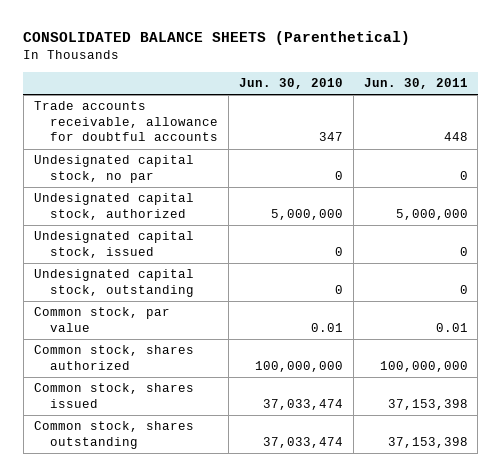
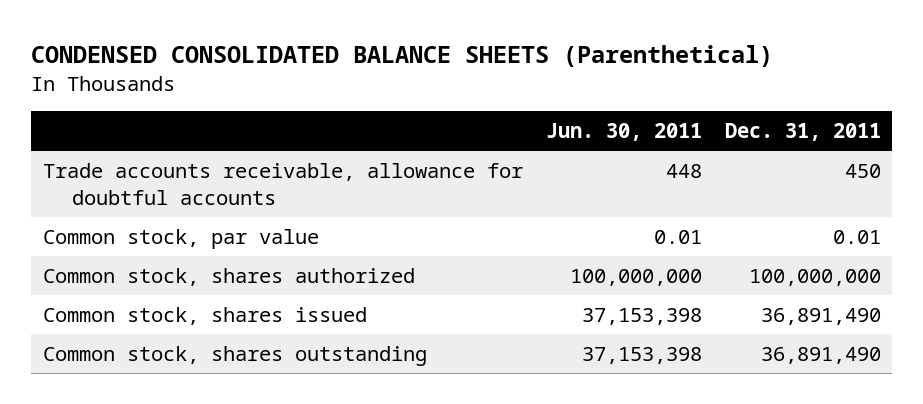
[23,31,411,46] CONSOLIDATED BALANCE SHEETS (Parenthetical) -> [31,44,774,67] CONDENSED CONSOLIDATED BALANCE SHEETS (Parenthetical)
[238,78,343,90] Jun. 30, 2010 -> none
none -> [724,123,881,142] Dec. 31, 2011
[33,155,194,183] Undesignated capital stock, no par -> none
[33,193,194,220] Undesignated capital stock, authorized -> none
[33,231,194,258] Undesignated capital stock, issued -> none
[33,269,195,297] Undesignated capital stock, outstanding -> none

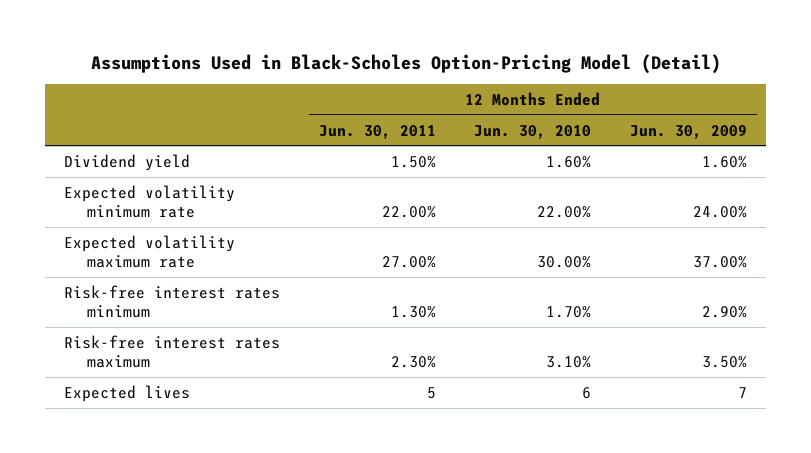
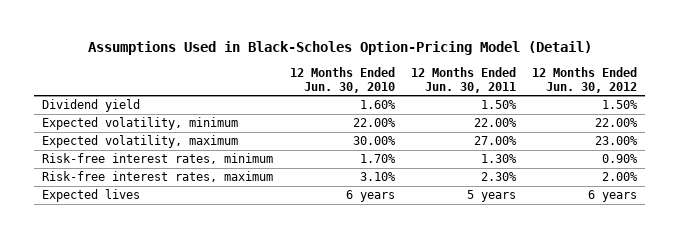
[629,124,747,139] Jun. 30, 2009 -> none
none -> [532,67,638,93] 12 Months Ended Jun. 30, 2012
[64,184,236,219] Expected volatility minimum rate -> [42,117,239,131] Expected volatility, minimum
[64,234,236,269] Expected volatility maximum rate -> [42,135,239,149] Expected volatility, maximum
[64,284,281,319] Risk-free interest rates minimum -> [42,153,274,165] Risk-free interest rates, minimum
[64,334,281,369] Risk-free interest rates maximum -> [42,171,274,183] Risk-free interest rates, maximum
[426,386,436,399] 5 -> [466,190,516,203] 5 years
[582,386,592,399] 6 -> [345,190,395,203] 6 years

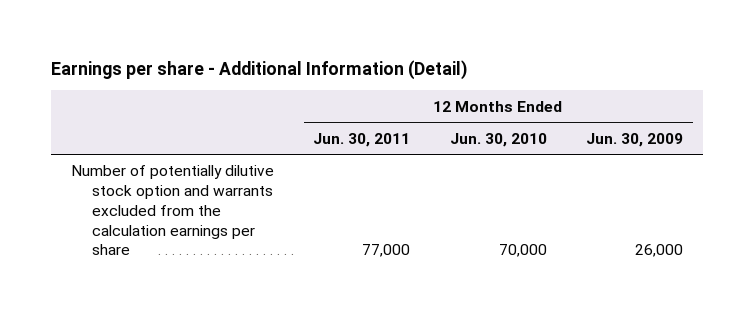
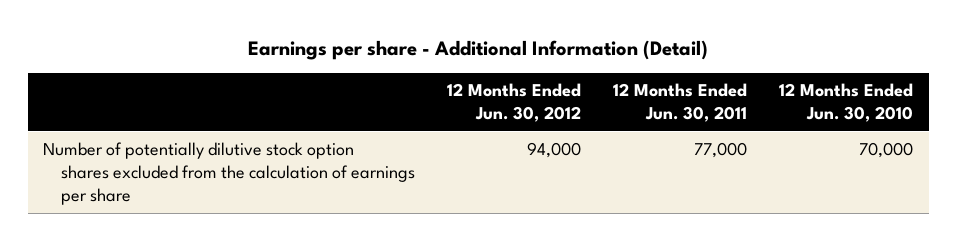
[586,132,684,147] Jun. 30, 2009 -> none
none -> [447,83,582,123] 12 Months Ended Jun. 30, 2012
[70,165,274,256] Number of potentially dilutive stock option and warrants excluded from the calculation earnings per share -> [43,142,416,206] Number of potentially dilutive stock option shares excluded from the calculation of earnings per share

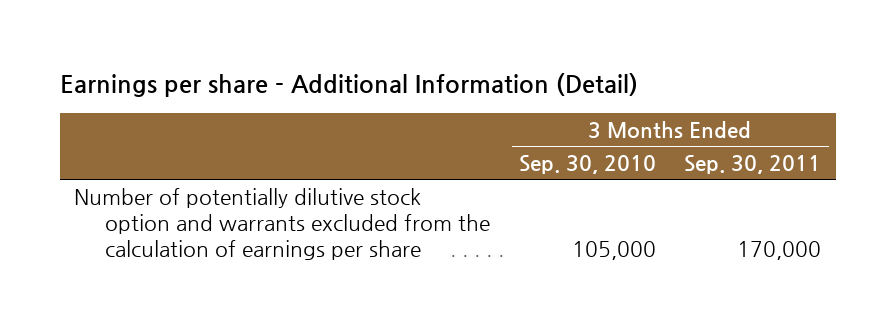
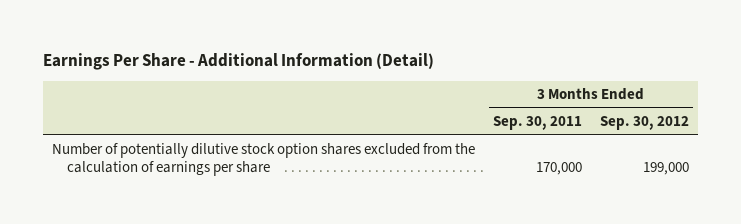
[60,73,639,98] Earnings per share - Additional Information (Detail) -> [43,53,435,71] Earnings Per Share - Additional Information (Detail)
[518,154,656,174] Sep. 30, 2010 -> none
none -> [599,116,689,131] Sep. 30, 2012
[74,187,491,261] Number of potentially dilutive stock option and warrants excluded from the calculation of earnings per share -> [52,143,476,177] Number of potentially dilutive stock option shares excluded from the calculation of earnings per share

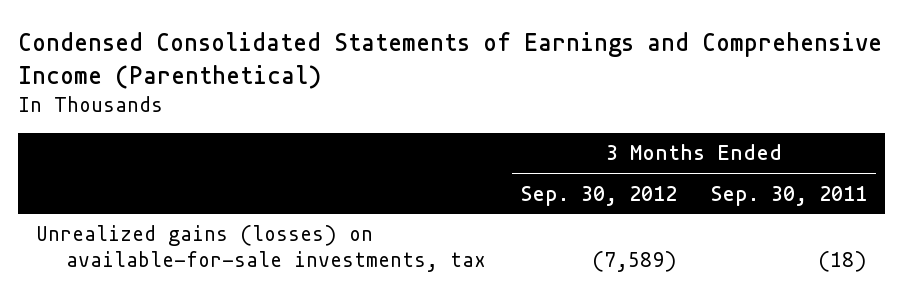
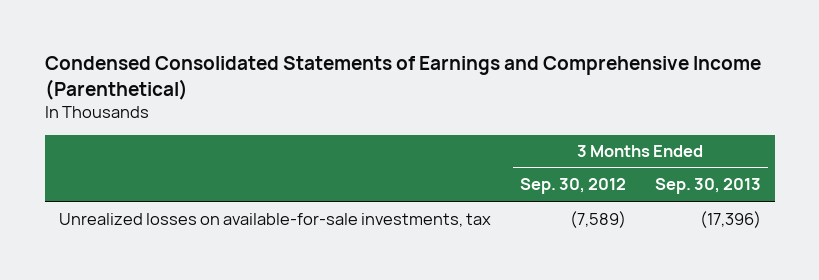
[711,185,868,206] Sep. 30, 2011 -> none
none -> [654,178,761,195] Sep. 30, 2013
[35,225,487,273] Unrealized gains (losses) on available-for-sale investments, tax -> [58,212,491,227] Unrealized losses on available-for-sale investments, tax

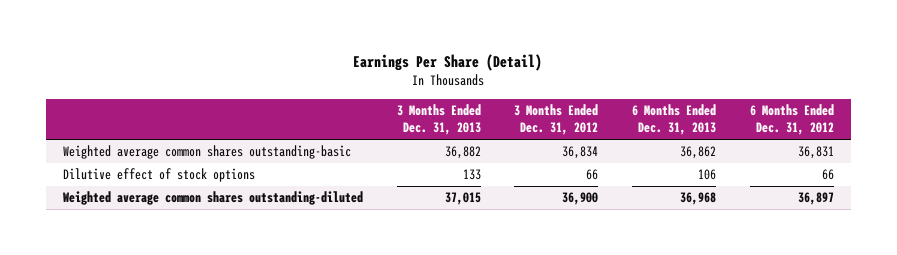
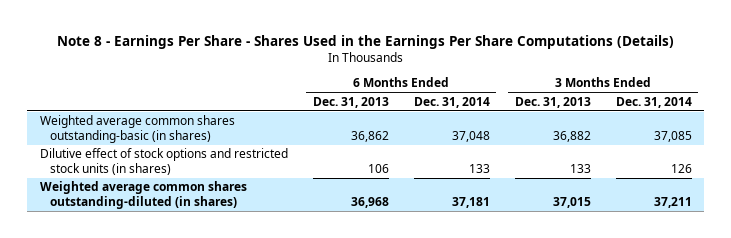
[353,54,543,72] Earnings Per Share (Detail) -> [56,34,674,49] Note 8 - Earnings Per Share - Shares Used in the Earnings Per Share Computations (Details)
[514,104,599,136] 3 Months Ended Dec. 31, 2012 -> none
[749,104,834,136] 6 Months Ended Dec. 31, 2012 -> none
none -> [413,96,490,108] Dec. 31, 2014
none -> [615,96,692,108] Dec. 31, 2014
[62,145,351,160] Weighted average common shares outstanding-basic -> [39,115,235,144] Weighted average common shares outstanding-basic (in shares)
[62,168,255,183] Dilutive effect of stock options -> [39,148,288,176] Dilutive effect of stock options and restricted stock units (in shares)
[62,191,363,206] Weighted average common shares outstanding-diluted -> [39,181,247,210] Weighted average common shares outstanding-diluted (in shares)

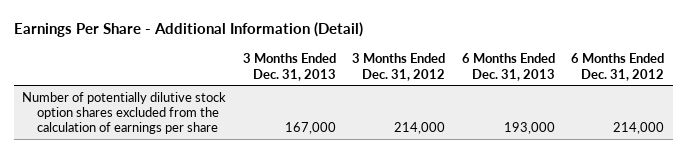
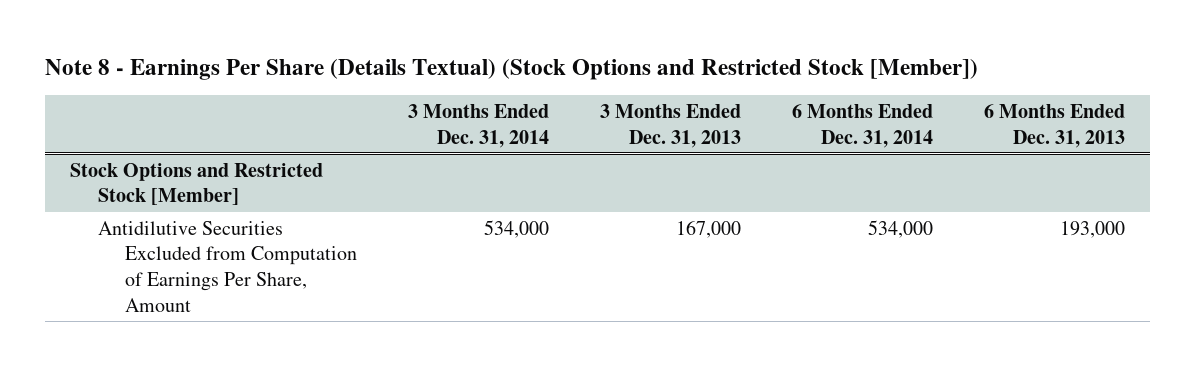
[14,22,364,38] Earnings Per Share - Additional Information (Detail) -> [44,59,978,81] Note 8 - Earnings Per Share (Details Textual) (Stock Options and Restricted Stock [Member])
[352,53,446,81] 3 Months Ended Dec. 31, 2012 -> none
[571,53,665,81] 6 Months Ended Dec. 31, 2012 -> none
none -> [407,103,549,148] 3 Months Ended Dec. 31, 2014
none -> [791,103,933,148] 6 Months Ended Dec. 31, 2014
none -> [69,162,323,206] Stock Options and Restricted Stock [Member]
[22,92,227,135] Number of potentially dilutive stock option shares excluded from the calculation of earnings per share -> [97,220,358,312] Antidilutive Securities Excluded from Computation of Earnings Per Share, Amount

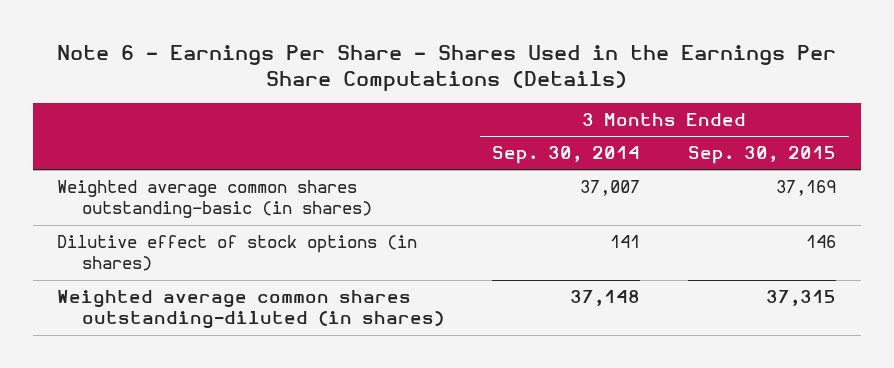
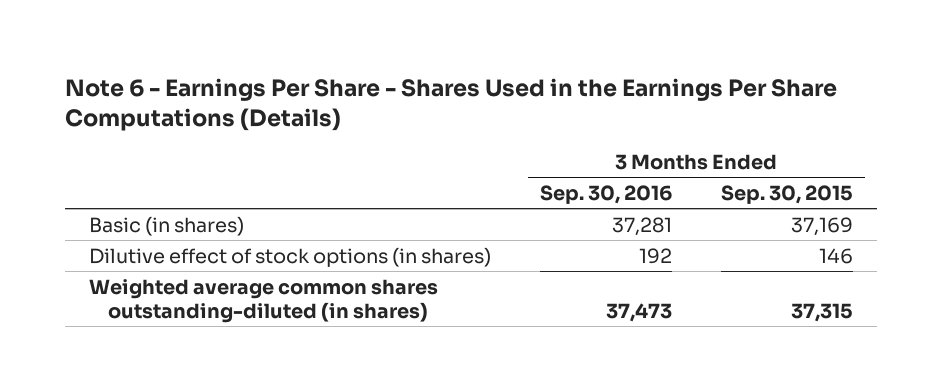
[492,146,641,165] Sep. 30, 2014 -> none
none -> [539,184,672,204] Sep. 30, 2016
[57,180,372,219] Weighted average common shares outstanding-basic (in shares) -> [89,215,245,236] Basic (in shares)

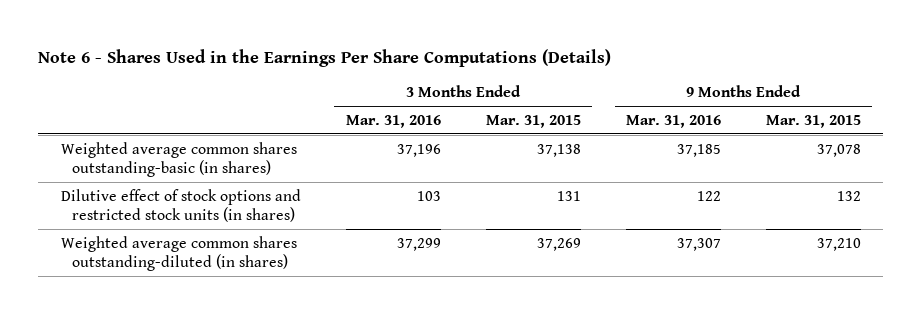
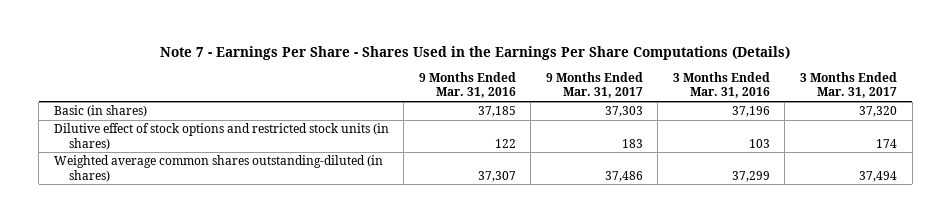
[38,48,612,67] Note 6 - Shares Used in the Earnings Per Share Computations (Details) -> [160,45,791,60] Note 7 - Earnings Per Share - Shares Used in the Earnings Per Share Computations (Details)
[485,114,581,128] Mar. 31, 2015 -> none
[765,114,861,128] Mar. 31, 2015 -> none
none -> [545,72,643,99] 9 Months Ended Mar. 31, 2017
none -> [799,72,897,99] 3 Months Ended Mar. 31, 2017
[60,141,297,178] Weighted average common shares outstanding-basic (in shares) -> [53,105,147,118] Basic (in shares)

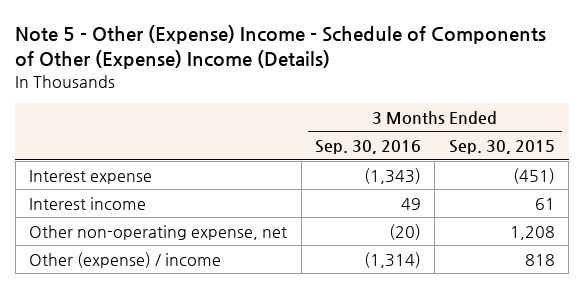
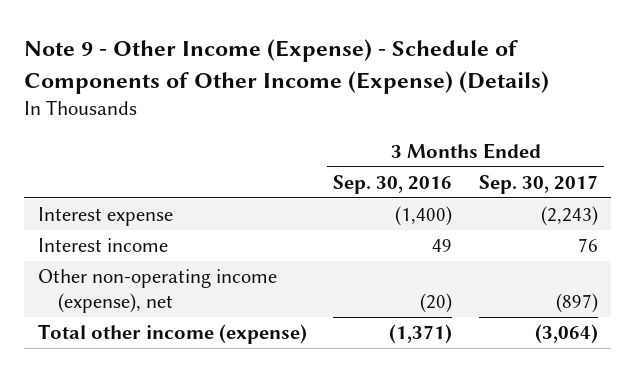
[15,25,547,70] Note 5 - Other (Expense) Income - Schedule of Components of Other (Expense) Income (Details) -> [24,39,550,94] Note 9 - Other Income (Expense) - Schedule of Components of Other Income (Expense) (Details)
[448,140,555,155] Sep. 30, 2015 -> none
none -> [478,174,598,194] Sep. 30, 2017
[363,167,421,184] (1,343) -> [395,206,453,227] (1,400)
[29,224,288,240] Other non-operating expense, net -> [37,269,277,314] Other non-operating income (expense), net
[29,251,222,268] Other (expense) / income -> [37,324,307,345] Total other income (expense)
[363,251,421,268] (1,314) -> [389,324,453,345] (1,371)

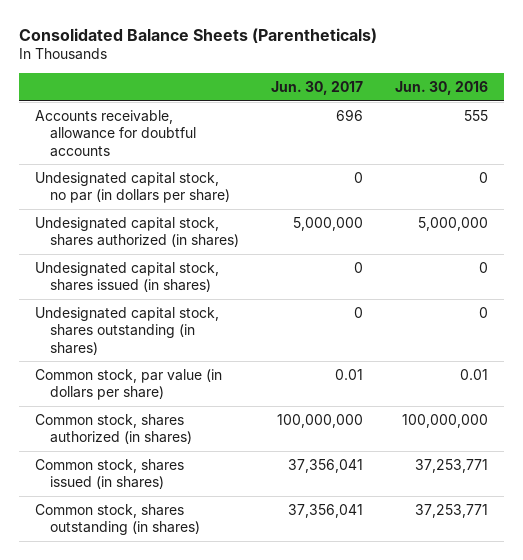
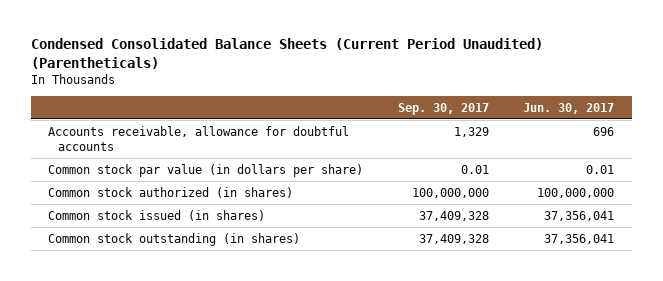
[19,27,378,43] Consolidated Balance Sheets (Parentheticals) -> [30,38,543,69] Condensed Consolidated Balance Sheets (Current Period Unaudited) (Parentheticals)
[394,81,488,96] Jun. 30, 2016 -> none
none -> [397,102,489,115] Sep. 30, 2017
[35,171,231,204] Undesignated capital stock, no par (in dollars per share) -> none
[35,216,240,248] Undesignated capital stock, shares authorized (in shares) -> none
[35,261,220,293] Undesignated capital stock, shares issued (in shares) -> none
[35,306,220,355] Undesignated capital stock, shares outstanding (in shares) -> none
[35,368,223,401] Common stock, par value (in dollars per share) -> [48,163,364,177] Common stock par value (in dollars per share)
[35,413,193,445] Common stock, shares authorized (in shares) -> [48,186,294,198] Common stock authorized (in shares)
[35,458,185,490] Common stock, shares issued (in shares) -> [48,209,266,221] Common stock issued (in shares)
[35,503,201,536] Common stock, shares outstanding (in shares) -> [48,232,301,246] Common stock outstanding (in shares)

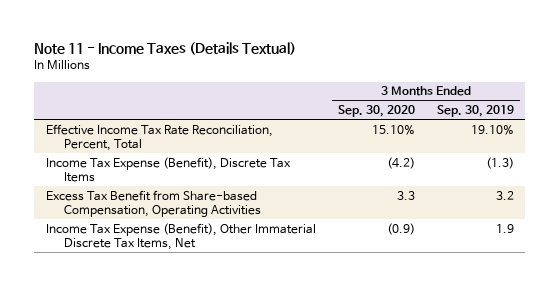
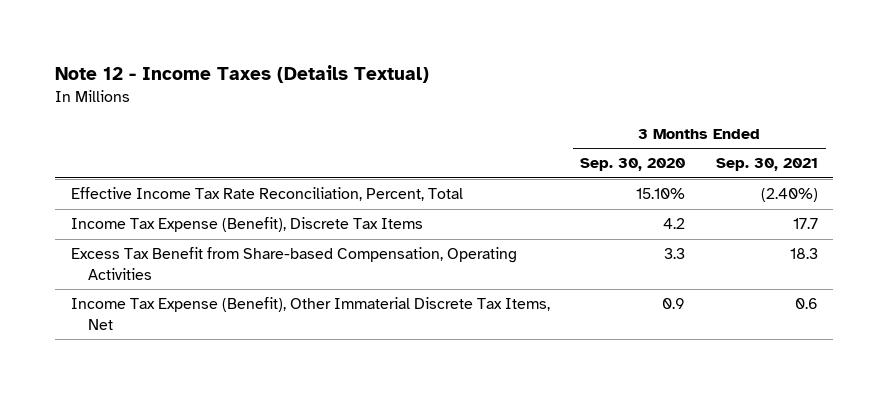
[34,42,297,56] Note 11 - Income Taxes (Details Textual) -> [55,65,430,84] Note 12 - Income Taxes (Details Textual)
[437,105,515,118] Sep. 30, 2019 -> none
none -> [715,158,818,172] Sep. 30, 2021
[386,156,415,169] (4.2) -> [663,218,686,230] 4.2
[386,222,415,235] (0.9) -> [662,298,686,310] 0.9

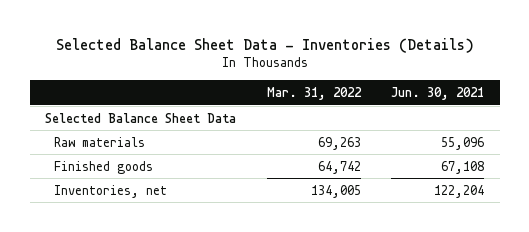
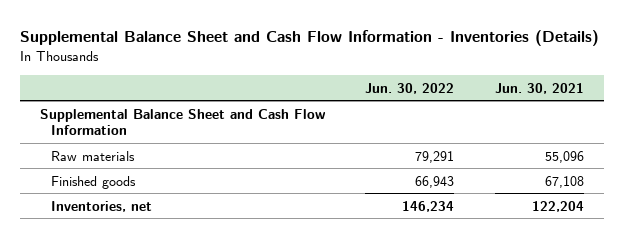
[55,37,474,53] Selected Balance Sheet Data - Inventories (Details) -> [20,29,600,46] Supplemental Balance Sheet and Cash Flow Information - Inventories (Details)
[266,87,362,101] Mar. 31, 2022 -> none
none -> [365,82,455,94] Jun. 30, 2022
[44,112,236,123] Selected Balance Sheet Data -> [40,108,327,136] Supplemental Balance Sheet and Cash Flow Information

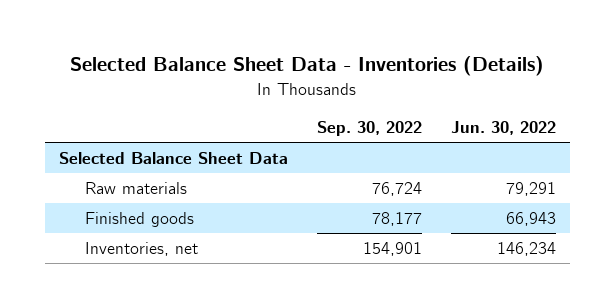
[20,29,600,46] Supplemental Balance Sheet and Cash Flow Information - Inventories (Details) -> [70,56,545,77] Selected Balance Sheet Data - Inventories (Details)
[494,82,584,94] Jun. 30, 2021 -> none
none -> [316,121,422,137] Sep. 30, 2022
[40,108,327,136] Supplemental Balance Sheet and Cash Flow Information -> [59,152,289,165] Selected Balance Sheet Data

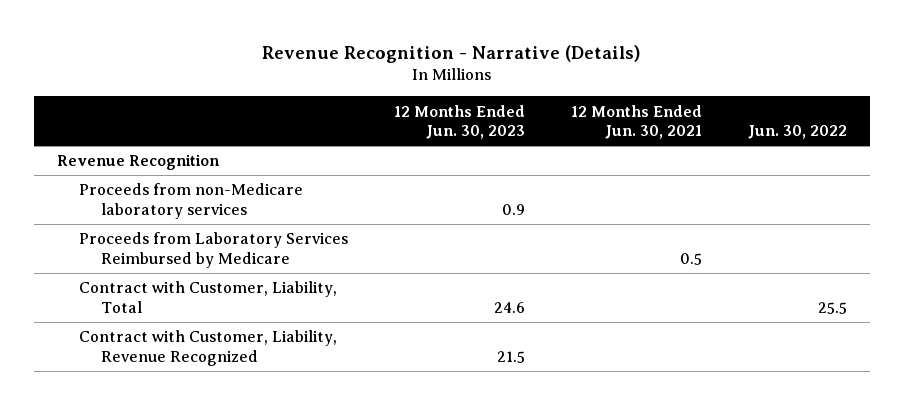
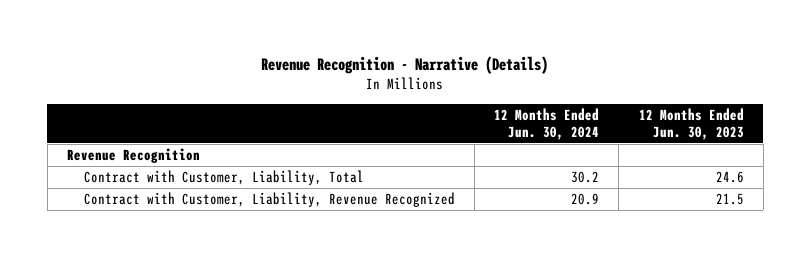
[570,104,702,140] 12 Months Ended Jun. 30, 2021 -> none
[748,125,848,140] Jun. 30, 2022 -> none
none -> [494,107,600,140] 12 Months Ended Jun. 30, 2024
[78,183,303,219] Proceeds from non-Medicare laboratory services -> none
[78,232,348,268] Proceeds from Laboratory Services Reimbursed by Medicare -> none

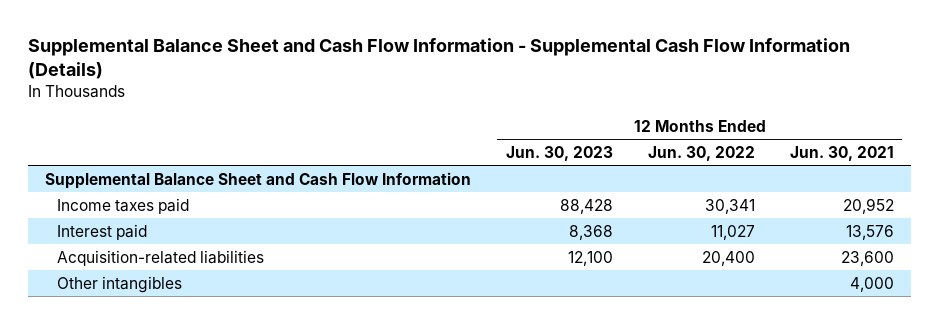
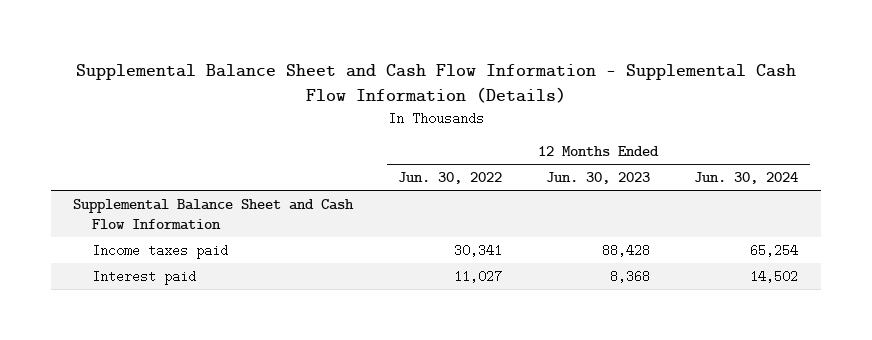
[789,145,894,161] Jun. 30, 2021 -> none
none -> [694,172,799,185] Jun. 30, 2024
[57,249,265,266] Acquisition-related liabilities -> none
[57,275,183,293] Other intangibles -> none

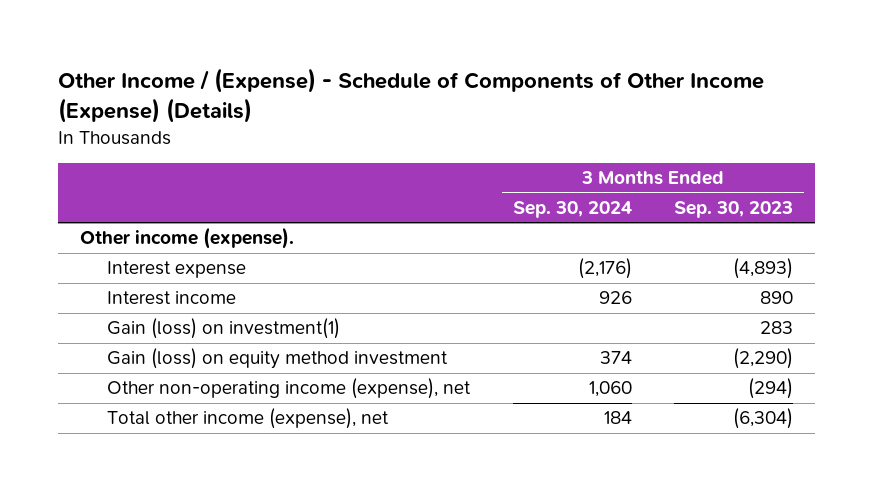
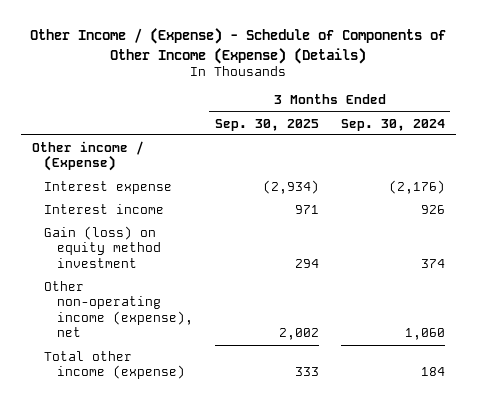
[674,200,794,218] Sep. 30, 2023 -> none
none -> [214,118,319,131] Sep. 30, 2025
[79,227,294,250] Other income (expense). -> [32,140,145,172] Other income / (Expense)
[107,318,341,340] Gain (loss) on investment(1) -> none
[107,408,390,430] Total other income (expense), net -> [44,350,185,380] Total other income (expense)

